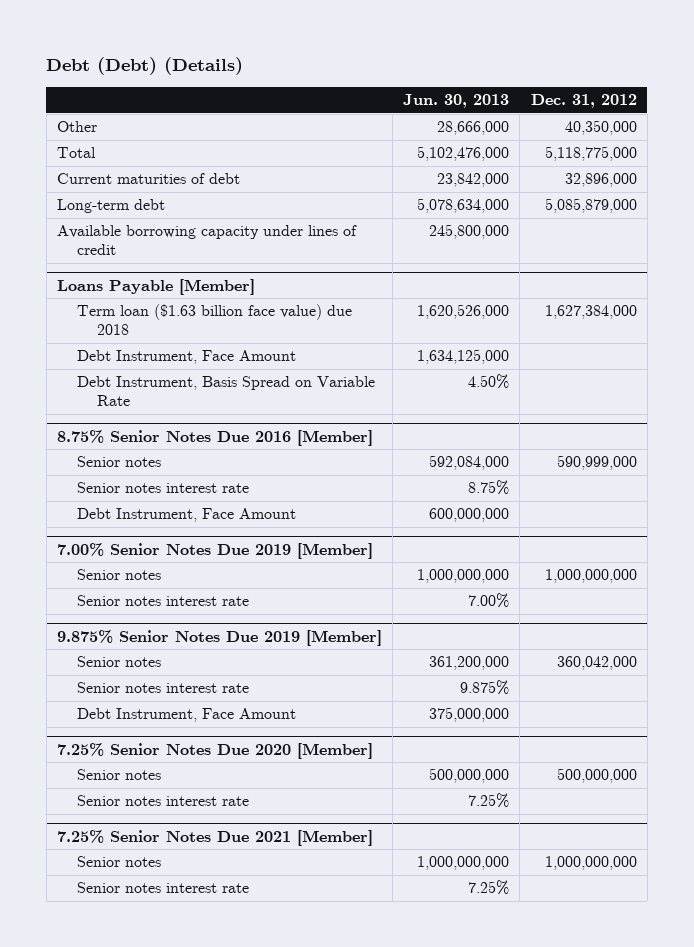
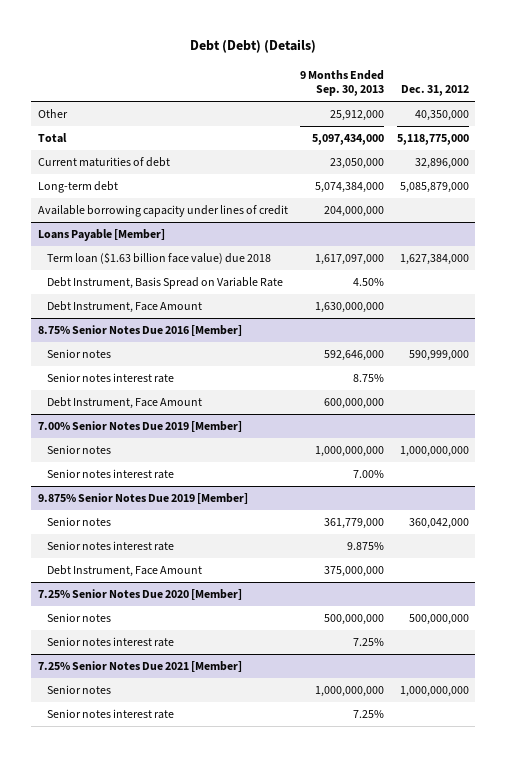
[403,94,510,109] Jun. 30, 2013 -> none
none -> [300,69,385,97] 9 Months Ended Sep. 30, 2013
[77,350,297,365] Debt Instrument, Face Amount -> [46,301,202,314] Debt Instrument, Face Amount

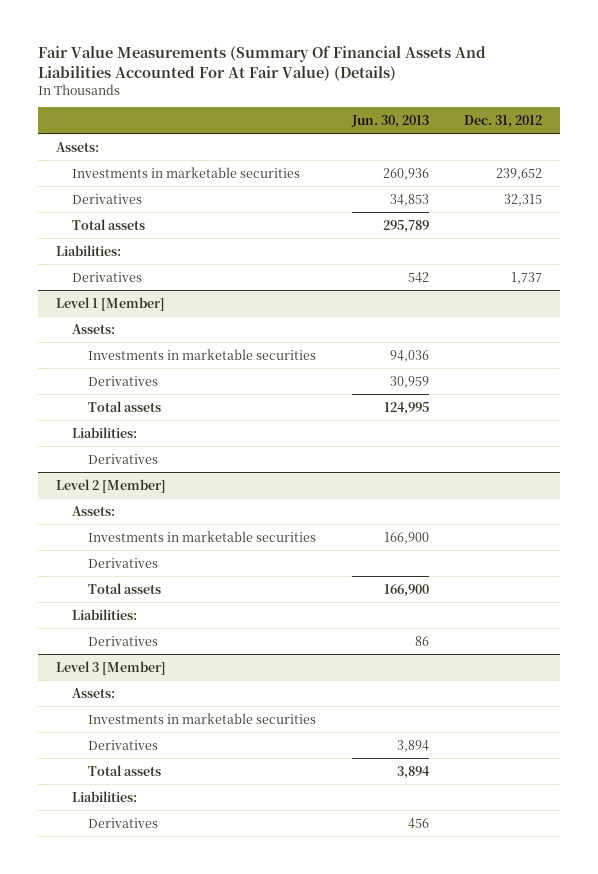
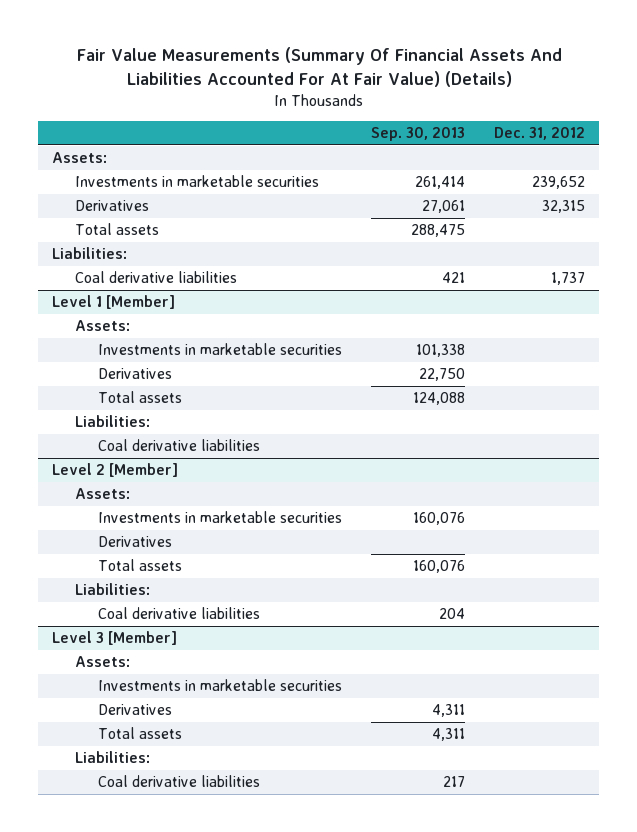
[350,114,429,128] Jun. 30, 2013 -> none
none -> [370,127,465,142] Sep. 30, 2013
[72,271,143,282] Derivatives -> [74,271,237,284] Coal derivative liabilities
[88,453,159,464] Derivatives -> [97,439,260,452] Coal derivative liabilities
[88,635,159,646] Derivatives -> [97,607,260,620] Coal derivative liabilities
[88,817,159,828] Derivatives -> [97,775,260,788] Coal derivative liabilities

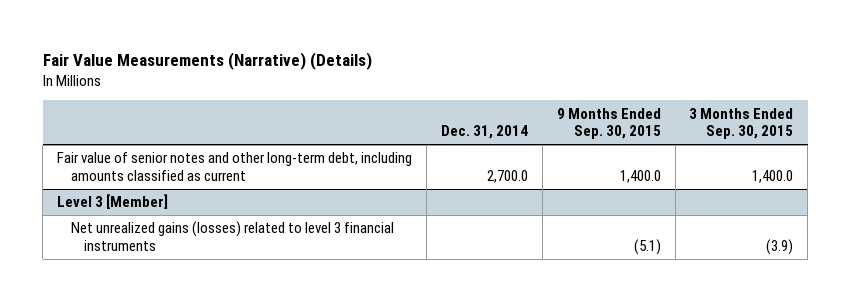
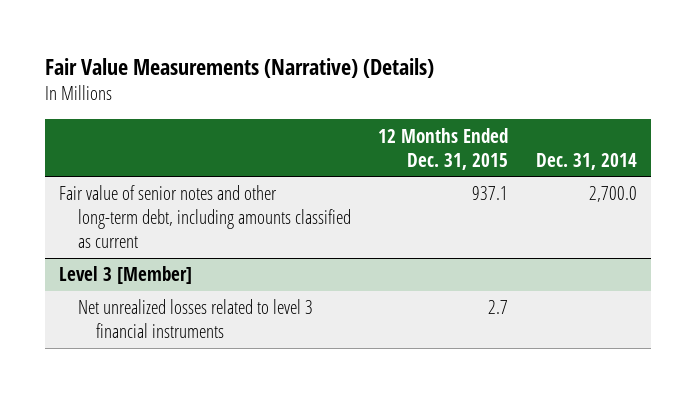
[556,107,661,140] 9 Months Ended Sep. 30, 2015 -> none
[689,107,794,140] 3 Months Ended Sep. 30, 2015 -> none
none -> [378,127,509,170] 12 Months Ended Dec. 31, 2015
[70,221,394,251] Net unrealized gains (losses) related to level 3 financial instruments -> [77,299,313,339] Net unrealized losses related to level 3 financial instruments

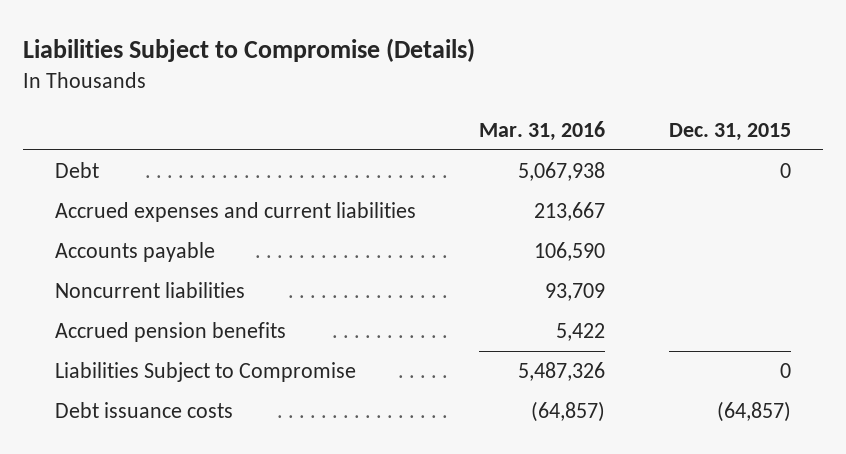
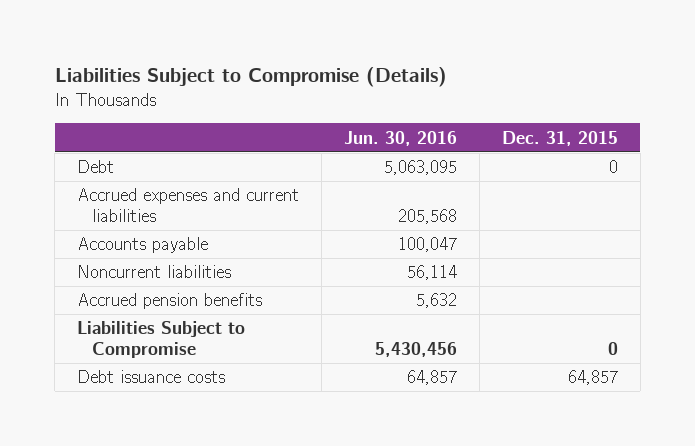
[479,120,606,141] Mar. 31, 2016 -> none
none -> [344,130,458,146] Jun. 30, 2016
[716,401,791,423] (64,857) -> [567,370,618,386] 64,857

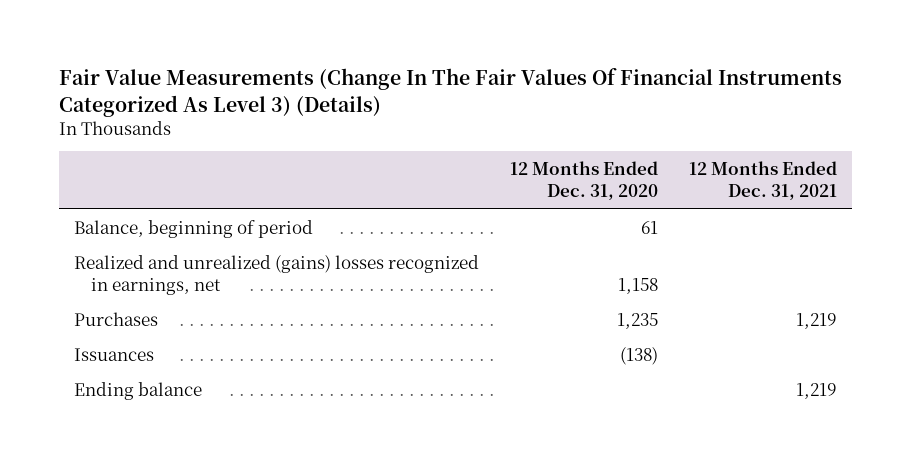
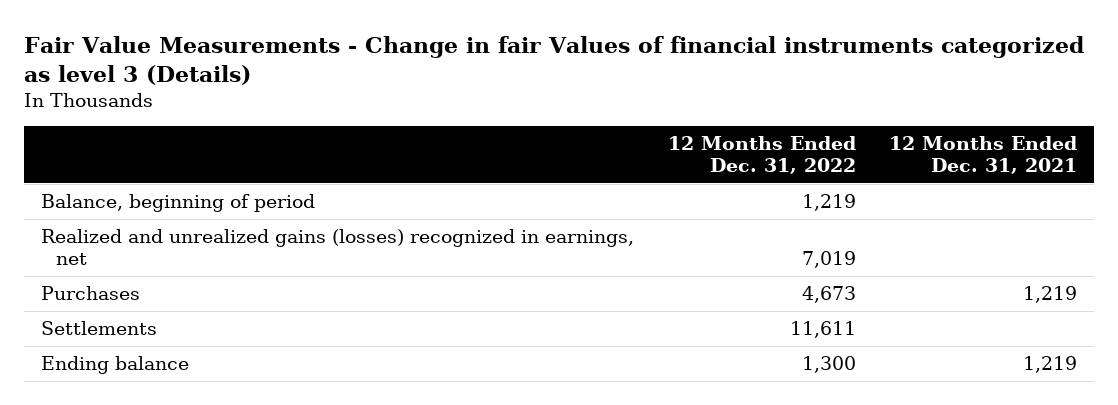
[58,68,842,117] Fair Value Measurements (Change In The Fair Values Of Financial Instruments Categorized As Level 3) (Details) -> [24,36,1085,86] Fair Value Measurements - Change in fair Values of financial instruments categorized as level 3 (Details)
[510,161,659,201] 12 Months Ended Dec. 31, 2020 -> none
none -> [667,136,856,175] 12 Months Ended Dec. 31, 2022
[74,254,480,295] Realized and unrealized (gains) losses recognized in earnings, net -> [41,229,635,266] Realized and unrealized gains (losses) recognized in earnings, net
[74,347,155,361] Issuances -> none
none -> [41,321,158,336] Settlements

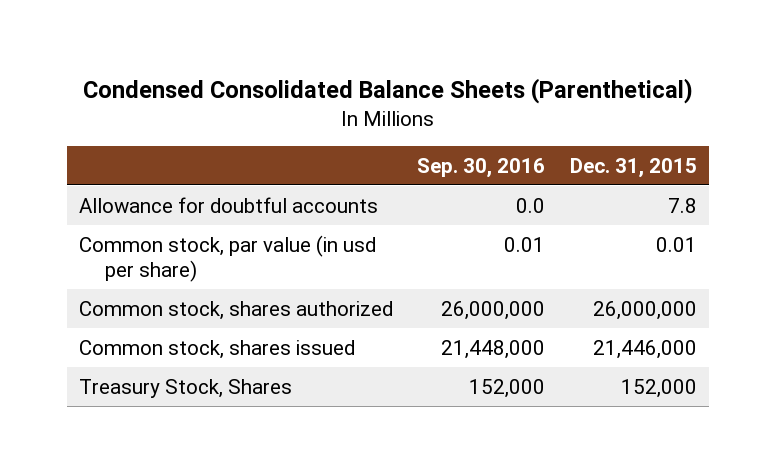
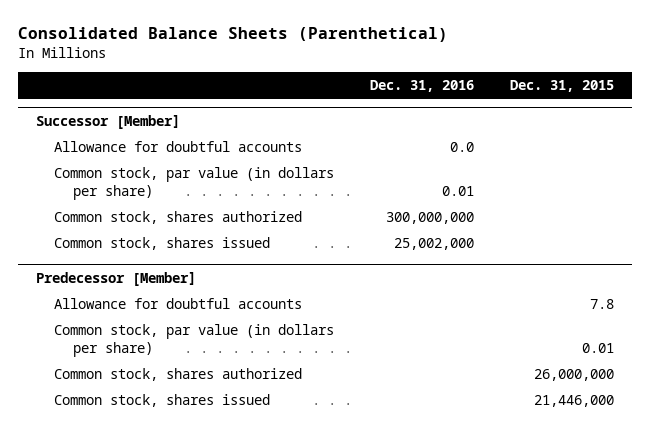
[82,78,693,105] Condensed Consolidated Balance Sheets (Parenthetical) -> [17,27,448,43] Consolidated Balance Sheets (Parenthetical)
[417,157,546,178] Sep. 30, 2016 -> none
none -> [370,80,475,93] Dec. 31, 2016
none -> [35,115,180,130] Successor [Member]
none -> [54,141,303,153] Allowance for doubtful accounts
none -> [54,167,335,201] Common stock, par value (in dollars per share)
none -> [54,211,303,225] Common stock, shares authorized
none -> [54,237,271,251] Common stock, shares issued
none -> [35,272,196,287] Predecessor [Member]
[78,234,376,283] Common stock, par value (in usd per share) -> [54,324,335,358] Common stock, par value (in dollars per share)
[78,378,292,398] Treasury Stock, Shares -> none

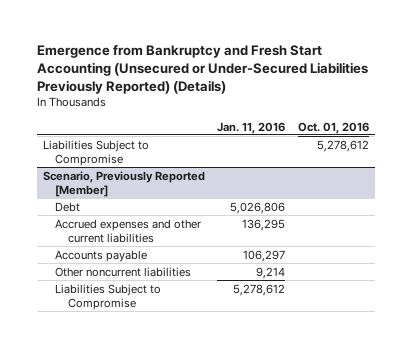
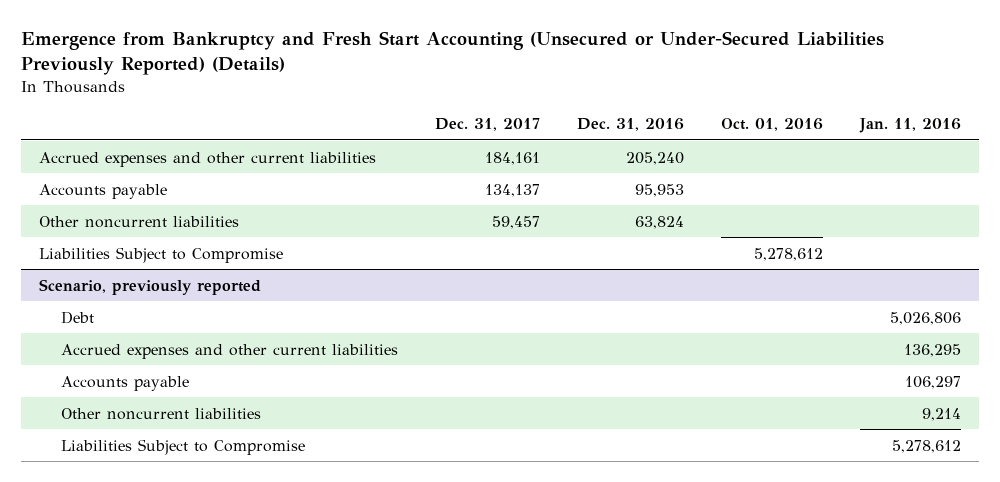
none -> [434,118,540,132] Dec. 31, 2017
none -> [576,118,684,132] Dec. 31, 2016
none -> [39,151,377,167] Accrued expenses and other current liabilities
none -> [39,183,168,199] Accounts payable
none -> [39,215,240,228] Other noncurrent liabilities
[42,170,205,197] Scenario, Previously Reported [Member] -> [39,278,262,295] Scenario, previously reported

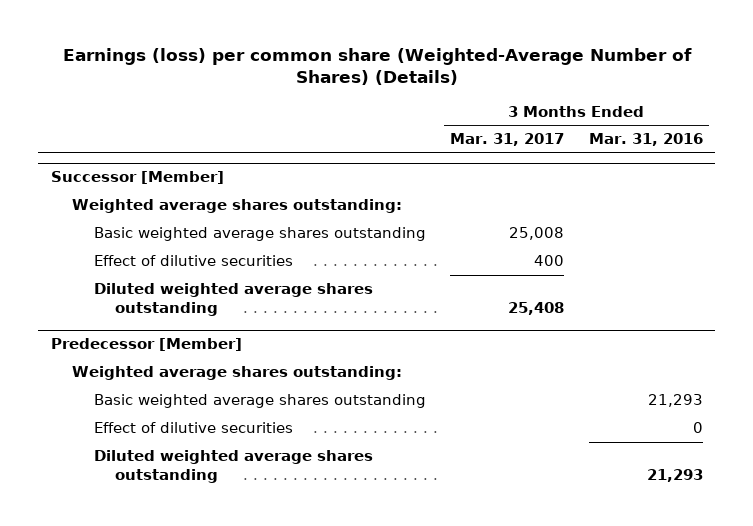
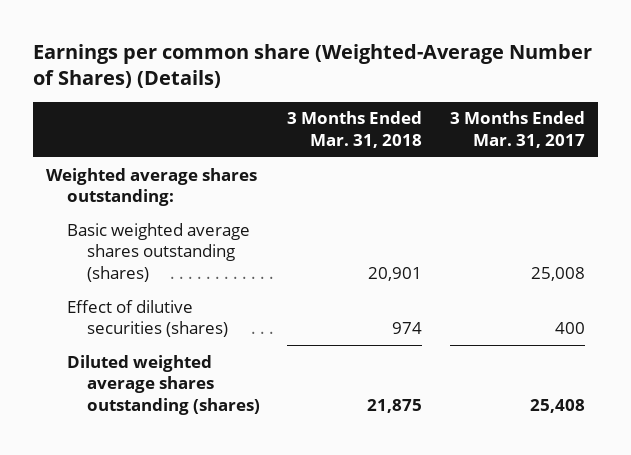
[62,47,692,86] Earnings (loss) per common share (Weighted-Average Number of Shares) (Details) -> [32,43,592,88] Earnings per common share (Weighted-Average Number of Shares) (Details)
[588,133,703,147] Mar. 31, 2016 -> none
none -> [287,111,423,149] 3 Months Ended Mar. 31, 2018
[50,171,224,185] Successor [Member] -> none
[72,199,403,214] Weighted average shares outstanding: -> none
[93,227,426,242] Basic weighted average shares outstanding -> none
[93,255,293,267] Effect of dilutive securities -> none
[93,283,373,316] Diluted weighted average shares outstanding -> none
[50,338,242,352] Predecessor [Member] -> none
[72,366,403,381] Weighted average shares outstanding: -> none
[93,394,426,409] Basic weighted average shares outstanding -> none
[93,422,293,434] Effect of dilutive securities -> none
[93,450,373,483] Diluted weighted average shares outstanding -> none
none -> [46,167,258,207] Weighted average shares outstanding:
none -> [66,222,250,282] Basic weighted average shares outstanding (shares)
none -> [66,299,229,338] Effect of dilutive securities (shares)
none -> [66,354,261,415] Diluted weighted average shares outstanding (shares)

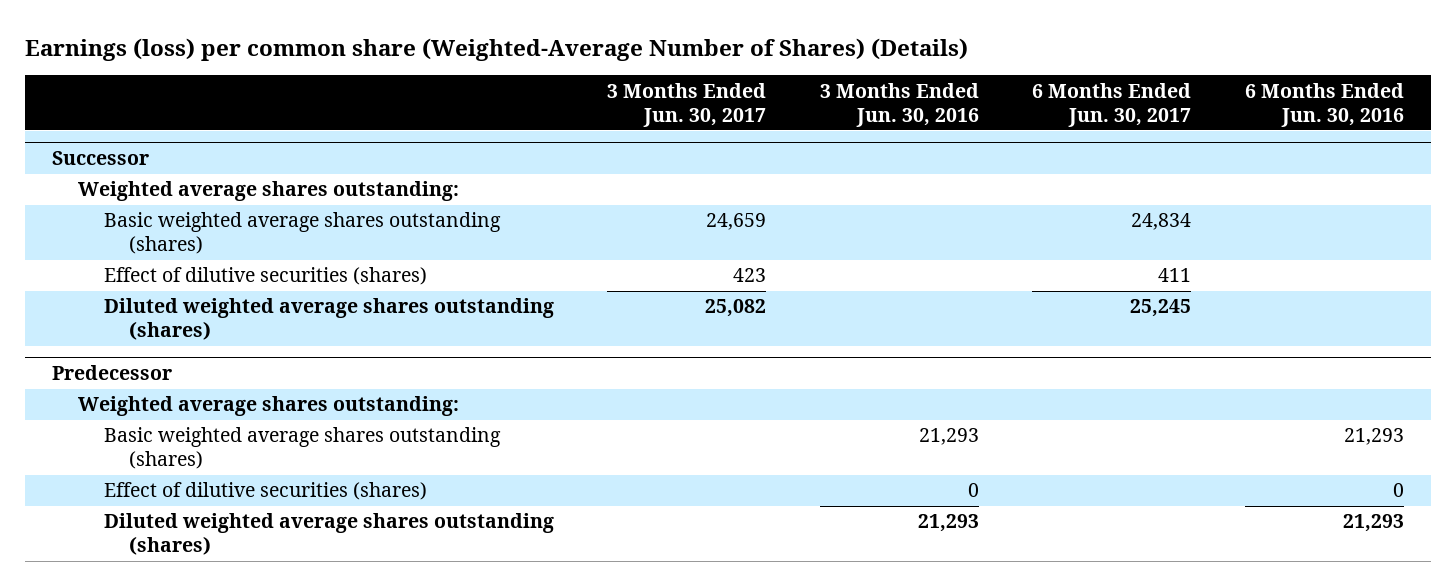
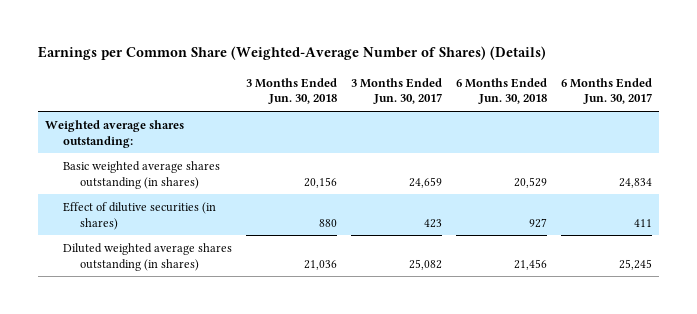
[24,37,968,61] Earnings (loss) per common share (Weighted-Average Number of Shares) (Details) -> [38,46,547,61] Earnings per Common Share (Weighted-Average Number of Shares) (Details)
[819,82,979,127] 3 Months Ended Jun. 30, 2016 -> none
[1244,82,1404,127] 6 Months Ended Jun. 30, 2016 -> none
none -> [245,77,337,105] 3 Months Ended Jun. 30, 2018
none -> [455,77,547,105] 6 Months Ended Jun. 30, 2018
[51,151,149,166] Successor -> none
[77,181,459,202] Weighted average shares outstanding: -> none
[103,212,501,255] Basic weighted average shares outstanding (shares) -> none
[103,267,427,286] Effect of dilutive securities (shares) -> none
[103,298,554,341] Diluted weighted average shares outstanding (shares) -> none
[51,365,172,381] Predecessor -> none
[77,396,459,417] Weighted average shares outstanding: -> none
[103,427,501,470] Basic weighted average shares outstanding (shares) -> none
[103,482,427,501] Effect of dilutive securities (shares) -> none
[103,513,554,556] Diluted weighted average shares outstanding (shares) -> none
none -> [45,119,185,148] Weighted average shares outstanding:
none -> [62,160,220,189] Basic weighted average shares outstanding (in shares)
none -> [62,201,216,230] Effect of dilutive securities (in shares)
none -> [62,242,232,271] Diluted weighted average shares outstanding (in shares)

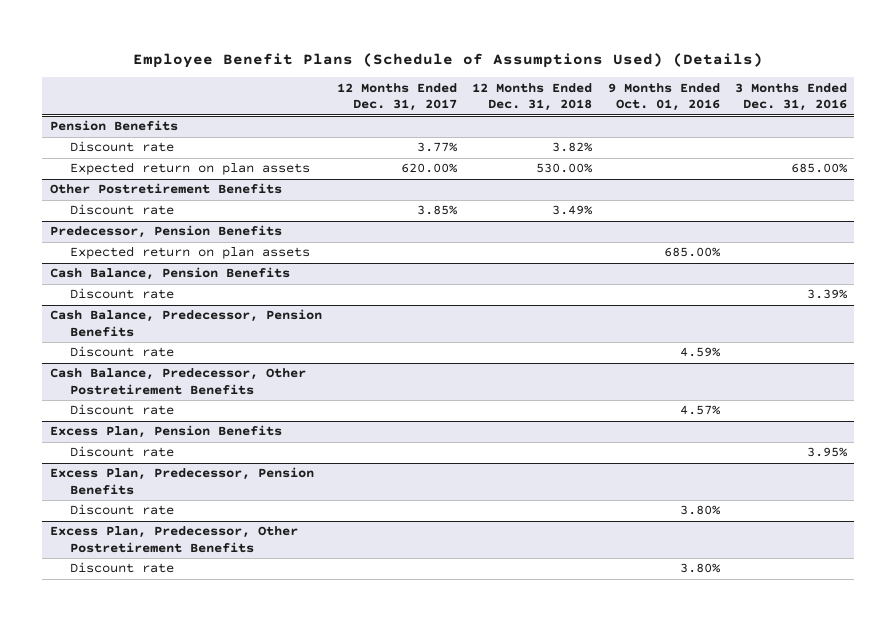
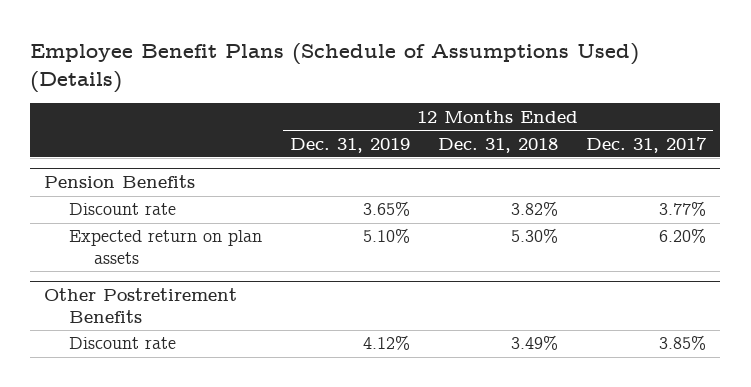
[607,82,720,112] 9 Months Ended Oct. 01, 2016 -> none
[734,82,847,112] 3 Months Ended Dec. 31, 2016 -> none
none -> [290,137,411,153] Dec. 31, 2019
[400,163,458,174] 620.00% -> [659,228,707,244] 6.20%
[536,163,594,174] 530.00% -> [511,228,559,244] 5.30%
[49,225,282,239] Predecessor, Pension Benefits -> none
[70,246,311,260] Expected return on plan assets -> none
[49,267,290,281] Cash Balance, Pension Benefits -> none
[70,288,175,300] Discount rate -> none
[49,309,322,337] Cash Balance, Predecessor, Pension Benefits -> none
[70,346,175,358] Discount rate -> none
[49,368,306,395] Cash Balance, Predecessor, Other Postretirement Benefits -> none
[70,404,175,416] Discount rate -> none
[49,425,282,439] Excess Plan, Pension Benefits -> none
[70,446,175,458] Discount rate -> none
[49,467,314,495] Excess Plan, Predecessor, Pension Benefits -> none
[70,504,175,516] Discount rate -> none
[49,526,298,553] Excess Plan, Predecessor, Other Postretirement Benefits -> none
[70,562,175,574] Discount rate -> none

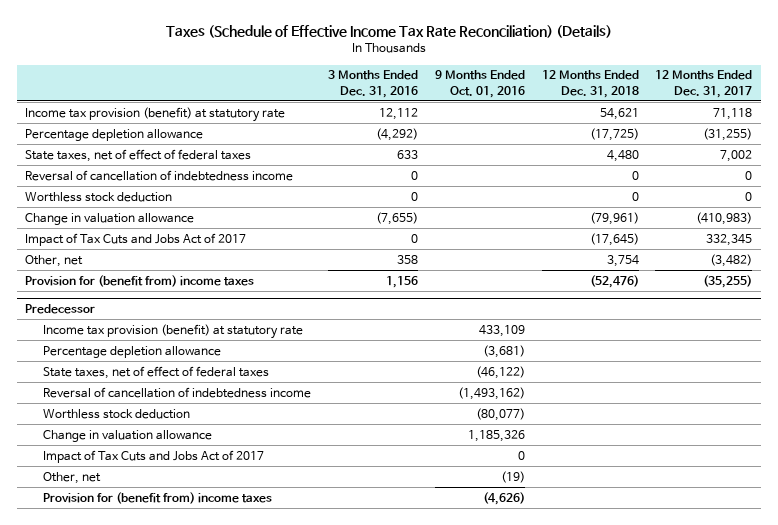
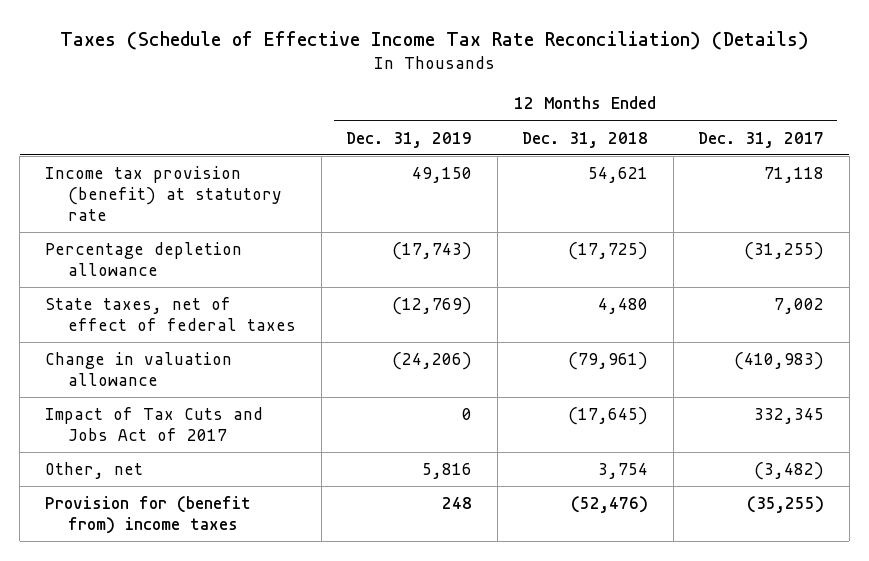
[327,70,418,98] 3 Months Ended Dec. 31, 2016 -> none
[434,70,525,98] 9 Months Ended Oct. 01, 2016 -> none
none -> [346,131,473,148] Dec. 31, 2019
[25,169,294,181] Reversal of cancellation of indebtedness income -> none
[25,191,173,202] Worthless stock deduction -> none
[25,304,96,315] Predecessor -> none
[43,323,304,339] Income tax provision (benefit) at statutory rate -> none
[43,345,222,358] Percentage depletion allowance -> none
[43,365,270,379] State taxes, net of effect of federal taxes -> none
[43,386,312,398] Reversal of cancellation of indebtedness income -> none
[43,408,191,419] Worthless stock deduction -> none
[43,429,213,442] Change in valuation allowance -> none
[43,449,265,463] Impact of Tax Cuts and Jobs Act of 2017 -> none
[43,471,102,484] Other, net -> none
[43,491,273,504] Provision for (benefit from) income taxes -> none

